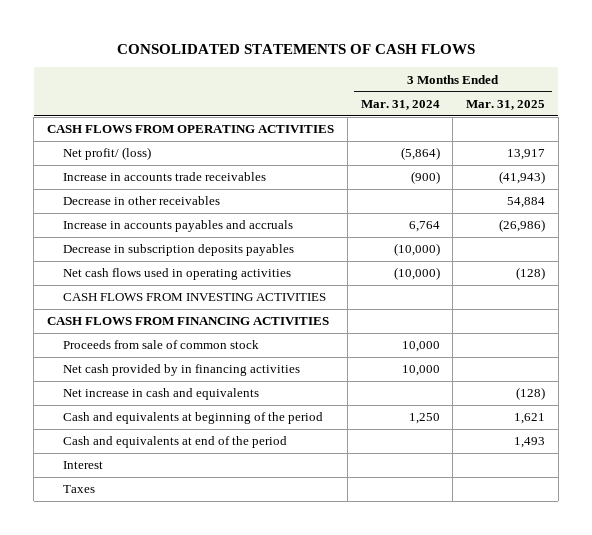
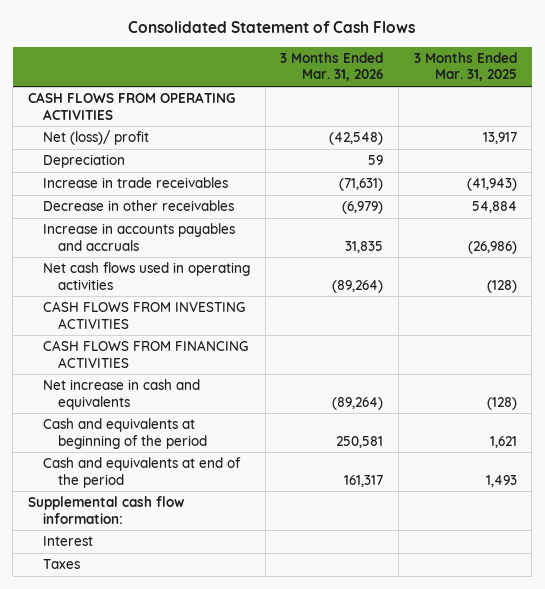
[117,44,476,55] CONSOLIDATED STATEMENTS OF CASH FLOWS -> [128,21,416,34] Consolidated Statement of Cash Flows
[360,99,440,110] Mar. 31, 2024 -> none
none -> [280,51,384,82] 3 Months Ended Mar. 31, 2026
[63,147,152,161] Net profit/ (loss) -> [42,130,149,146] Net (loss)/ profit
none -> [42,154,125,169] Depreciation
[63,172,267,182] Increase in accounts trade receivables -> [42,177,228,189] Increase in trade receivables
[63,244,295,257] Decrease in subscription deposits payables -> none
[63,340,260,350] Proceeds from sale of common stock -> none
[63,364,301,377] Net cash provided by in financing activities -> none
none -> [28,496,185,524] Supplemental cash flow information:

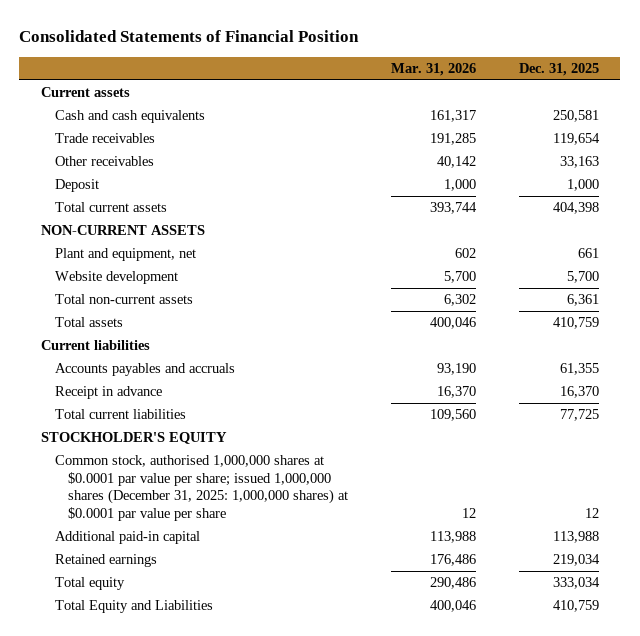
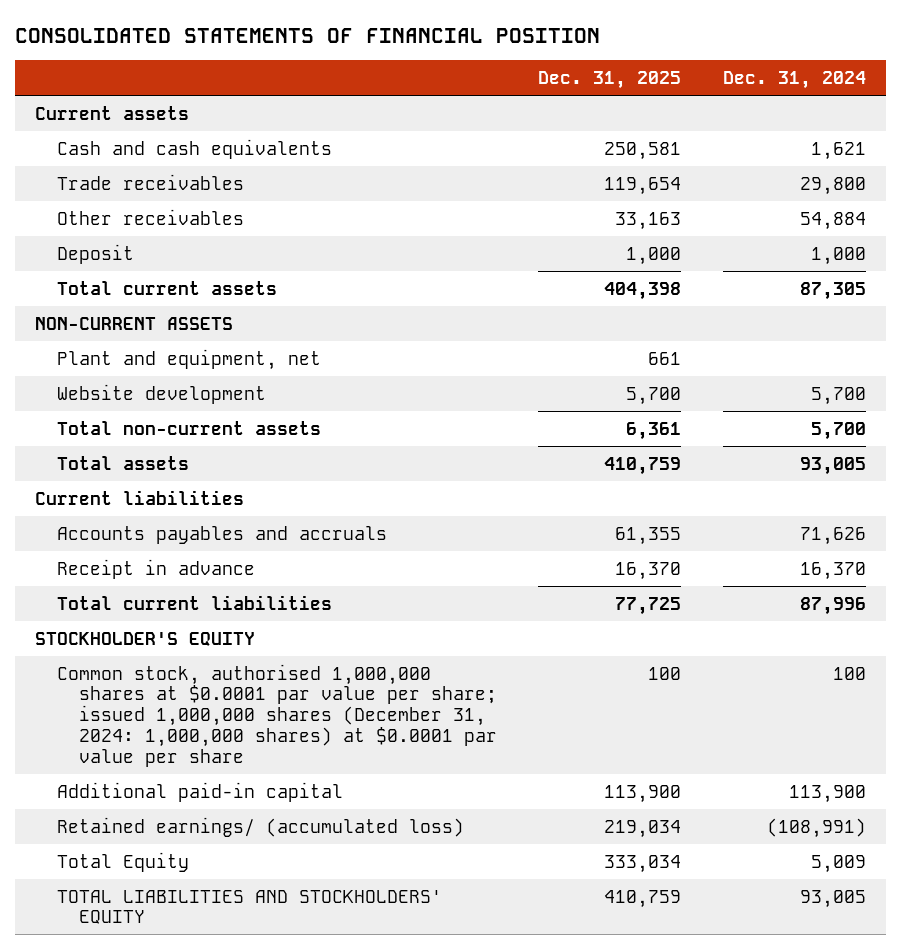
[19,30,360,43] Consolidated Statements of Financial Position -> [14,27,600,43] CONSOLIDATED STATEMENTS OF FINANCIAL POSITION
[391,63,477,77] Mar. 31, 2026 -> none
none -> [722,71,866,90] Dec. 31, 2024
[54,455,349,521] Common stock, authorised 1,000,000 shares at $0.0001 par value per share; issued 1,000,000 shares (December 31, 2025: 1,000,000 shares) at $0.0001 par value per share -> [57,663,497,767] Common stock, authorised 1,000,000 shares at $0.0001 par value per share; issued 1,000,000 shares (December 31, 2024: 1,000,000 shares) at $0.0001 par value per share
[584,507,599,518] 12 -> [648,666,682,680] 100
[552,531,599,544] 113,988 -> [604,784,682,803] 113,900
[54,554,157,568] Retained earnings -> [57,816,465,837] Retained earnings/ (accumulated loss)
[54,577,125,591] Total equity -> [57,851,190,872] Total Equity
[54,600,213,614] Total Equity and Liabilities -> [57,889,443,925] TOTAL LIABILITIES AND STOCKHOLDERS' EQUITY

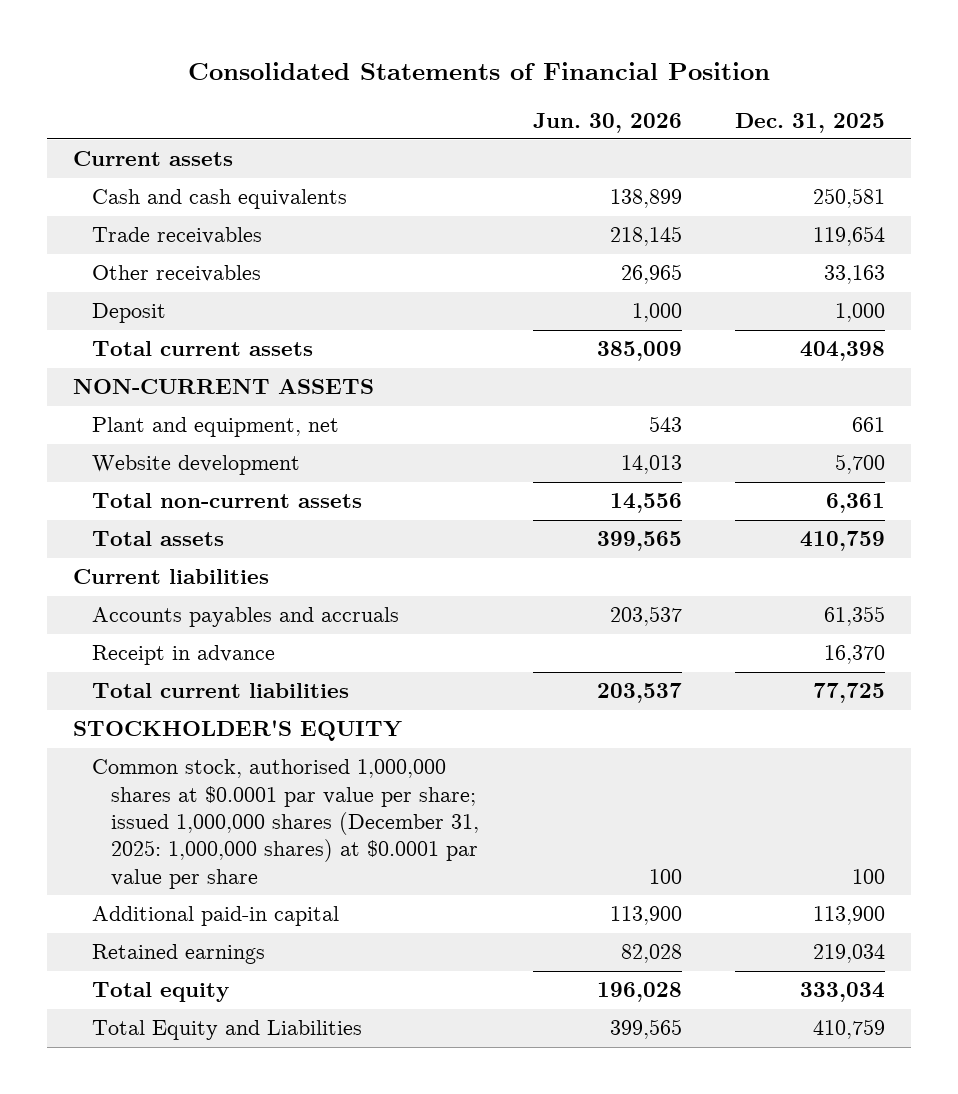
[14,27,600,43] CONSOLIDATED STATEMENTS OF FINANCIAL POSITION -> [187,61,770,80] Consolidated Statements of Financial Position
[722,71,866,90] Dec. 31, 2024 -> none
none -> [532,112,682,133] Jun. 30, 2026
[57,663,497,767] Common stock, authorised 1,000,000 shares at $0.0001 par value per share; issued 1,000,000 shares (December 31, 2024: 1,000,000 shares) at $0.0001 par value per share -> [92,759,480,889] Common stock, authorised 1,000,000 shares at $0.0001 par value per share; issued 1,000,000 shares (December 31, 2025: 1,000,000 shares) at $0.0001 par value per share
[57,816,465,837] Retained earnings/ (accumulated loss) -> [92,944,266,965] Retained earnings
[57,851,190,872] Total Equity -> [92,982,230,1003] Total equity
[57,889,443,925] TOTAL LIABILITIES AND STOCKHOLDERS' EQUITY -> [92,1020,363,1041] Total Equity and Liabilities

